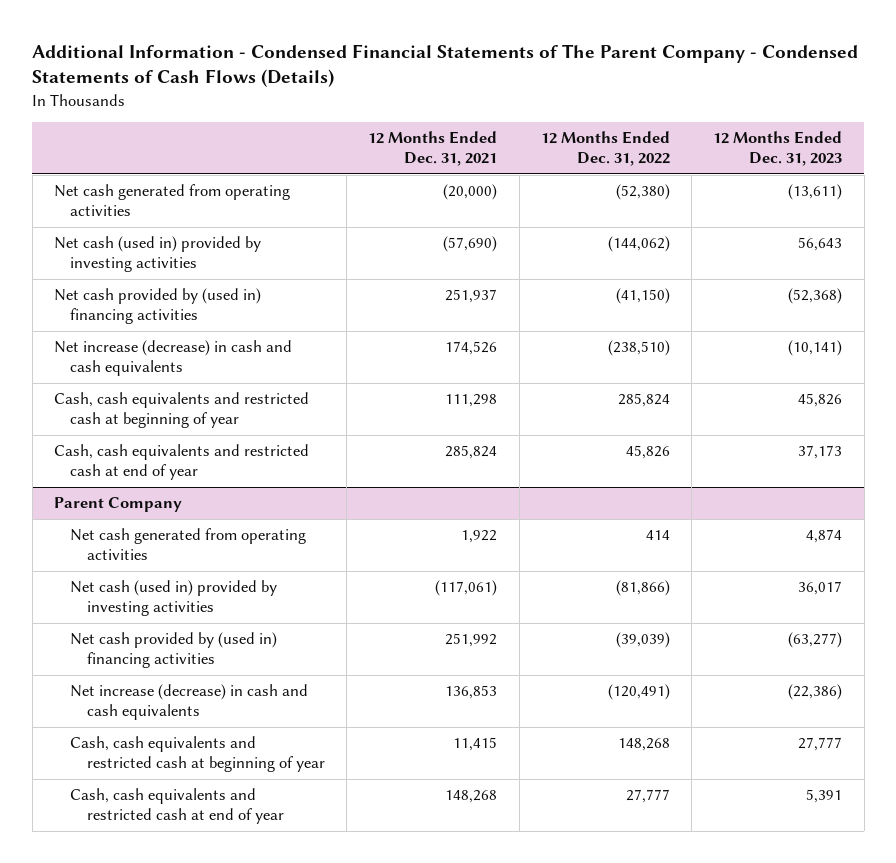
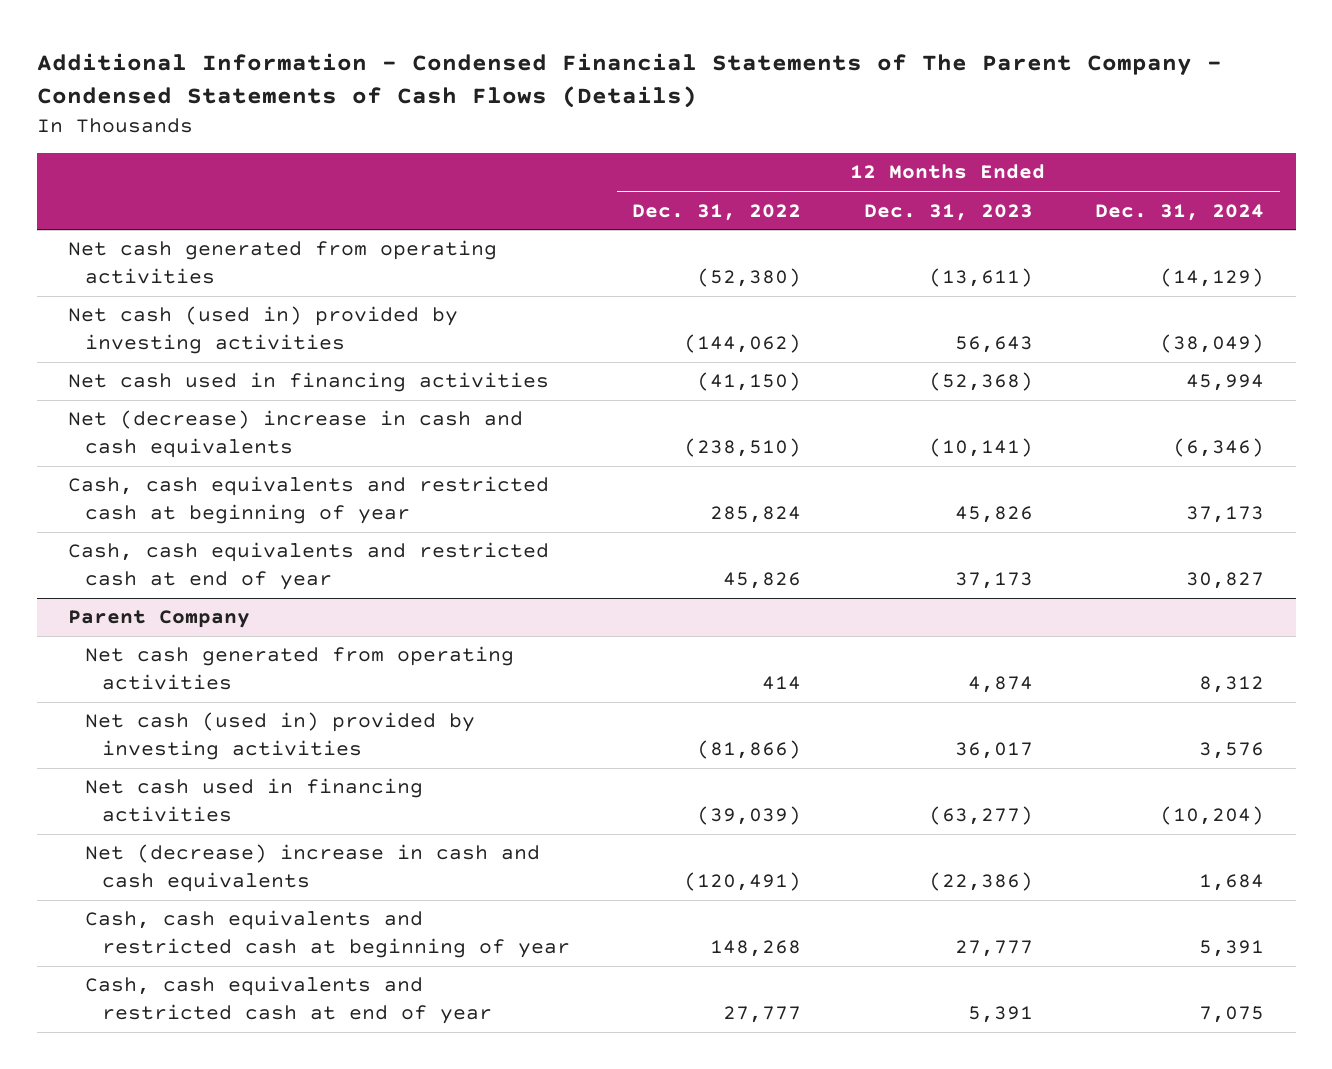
[368,131,498,166] 12 Months Ended Dec. 31, 2021 -> none
none -> [1095,203,1265,221] Dec. 31, 2024
[53,288,261,324] Net cash provided by (used in) financing activities -> [68,372,550,393] Net cash used in financing activities
[53,340,292,376] Net increase (decrease) in cash and cash equivalents -> [68,410,524,459] Net (decrease) increase in cash and cash equivalents
[70,632,278,668] Net cash provided by (used in) financing activities -> [84,778,423,823] Net cash used in financing activities
[70,684,309,720] Net increase (decrease) in cash and cash equivalents -> [84,844,540,893] Net (decrease) increase in cash and cash equivalents

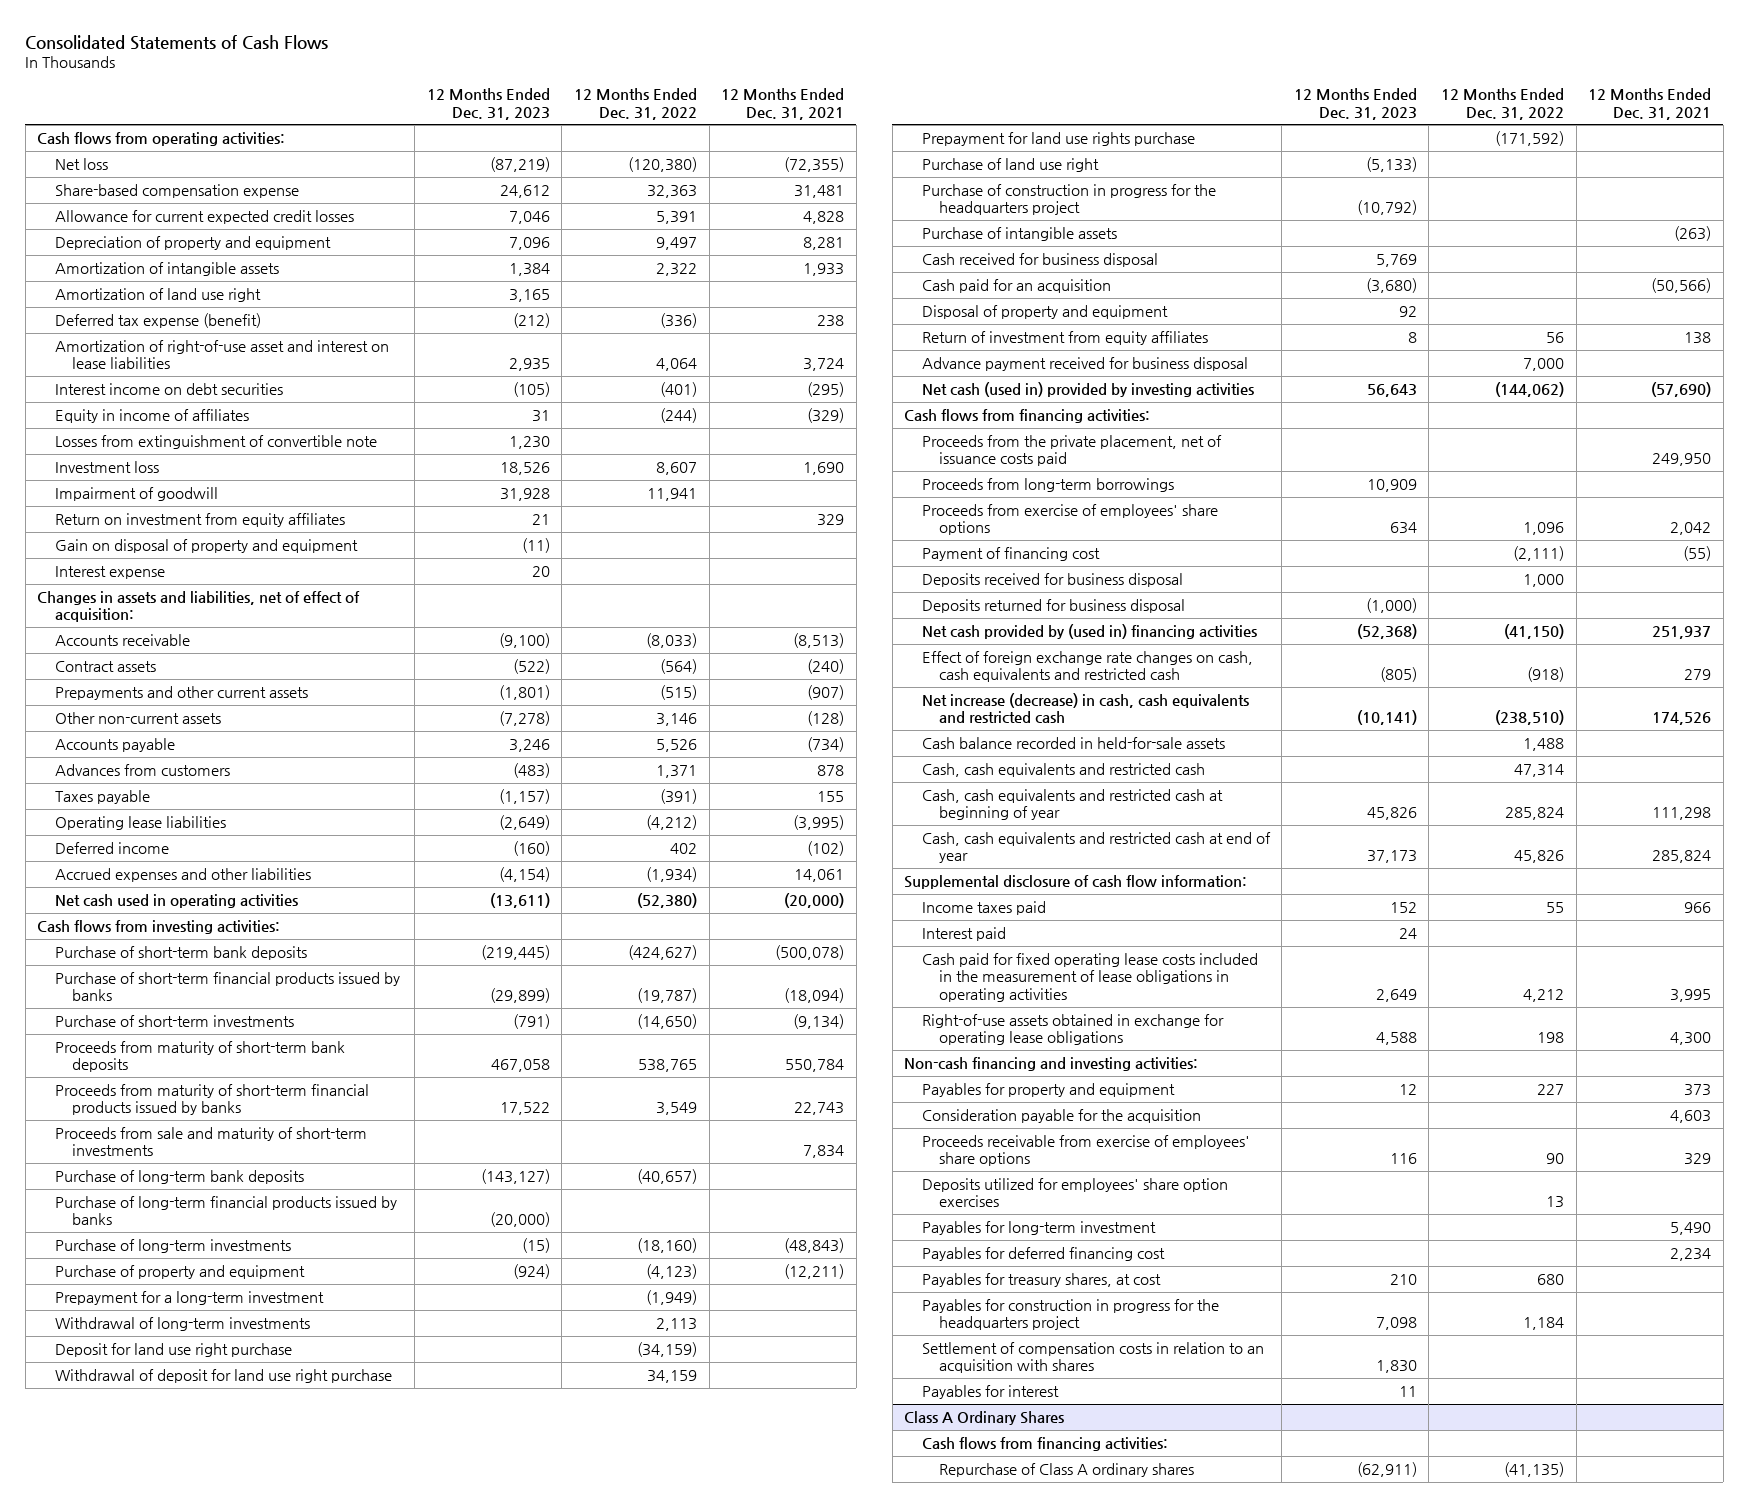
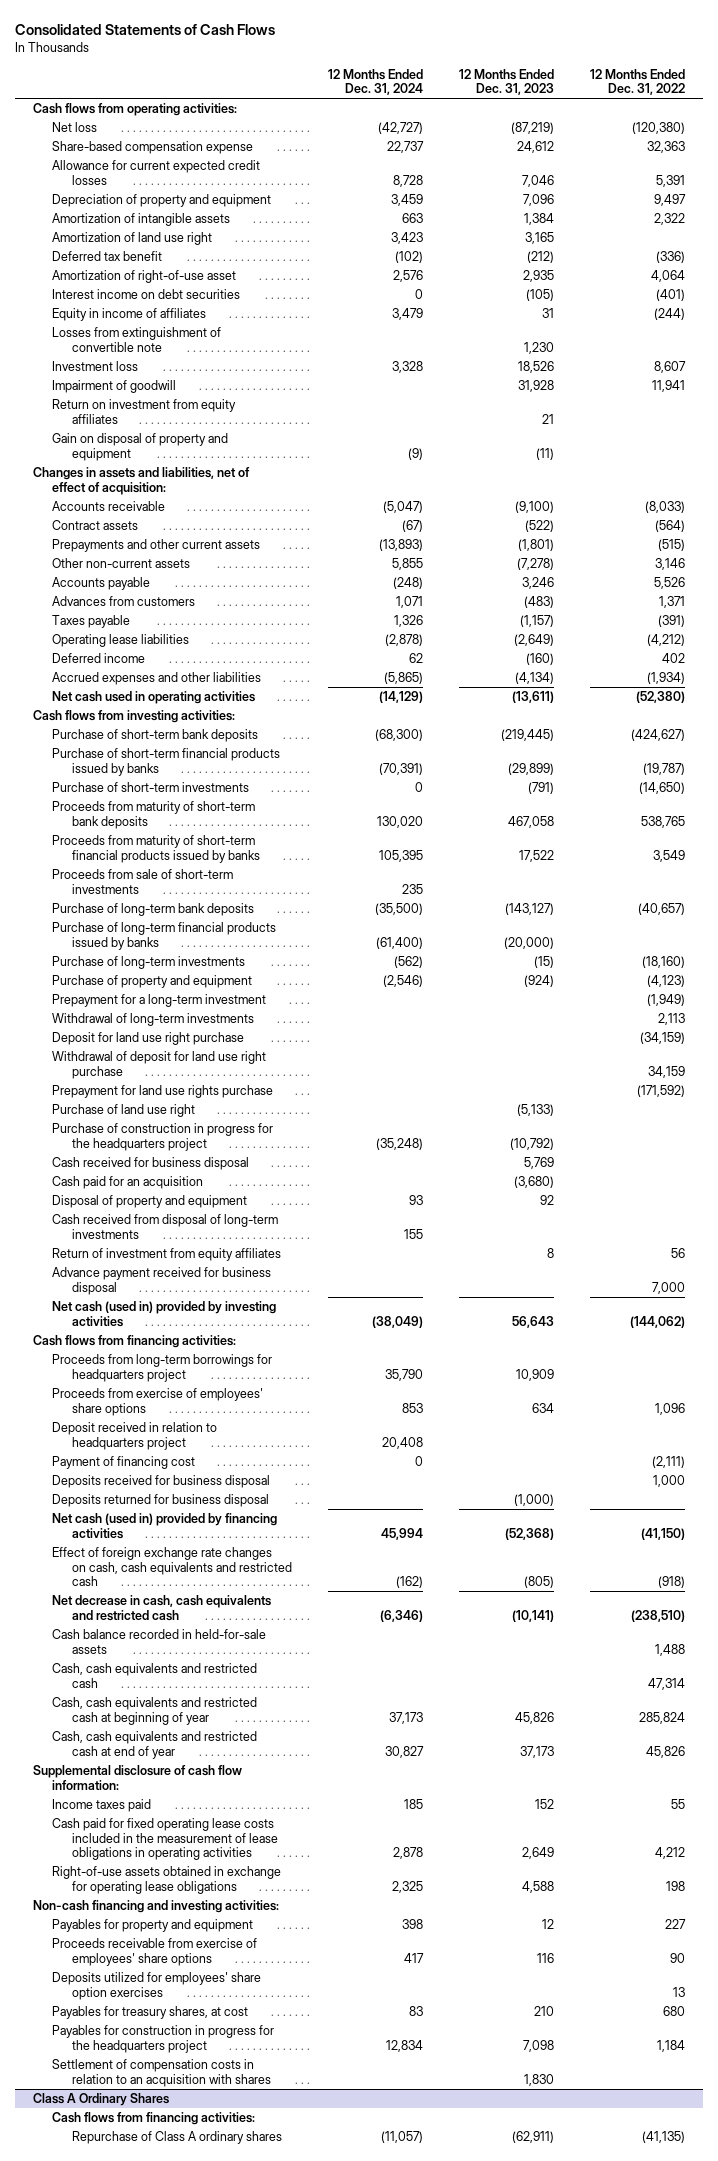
[721,87,845,120] 12 Months Ended Dec. 31, 2021 -> none
none -> [327,68,423,96] 12 Months Ended Dec. 31, 2024
[54,312,261,328] Deferred tax expense (benefit) -> [52,251,163,262] Deferred tax benefit
[54,339,389,370] Amortization of right-of-use asset and interest on lease liabilities -> [52,270,237,284] Amortization of right-of-use asset
[54,565,165,579] Interest expense -> none
[498,866,550,882] (4,154) -> [514,672,554,685] (4,134)
[54,1126,367,1157] Proceeds from sale and maturity of short-term investments -> [52,869,234,894] Proceeds from sale of short-term investments
[921,226,1117,241] Purchase of intangible assets -> none
none -> [52,1214,279,1239] Cash received from disposal of long-term investments
[921,434,1222,467] Proceeds from the private placement, net of issuance costs paid -> none
[921,477,1174,492] Proceeds from long-term borrowings -> [52,1354,273,1382] Proceeds from long-term borrowings for headquarters project
none -> [52,1422,218,1450] Deposit received in relation to headquarters project
[921,623,1257,639] Net cash provided by (used in) financing activities -> [52,1513,278,1539] Net cash (used in) provided by financing activities
[921,692,1249,724] Net increase (decrease) in cash, cash equivalents and restricted cash -> [52,1595,272,1621] Net decrease in cash, cash equivalents and restricted cash
[921,926,1006,941] Interest paid -> none
[921,1108,1201,1123] Consideration payable for the acquisition -> none
[921,1220,1156,1235] Payables for long-term investment -> none
[921,1246,1165,1261] Payables for deferred financing cost -> none
[921,1384,1059,1399] Payables for interest -> none

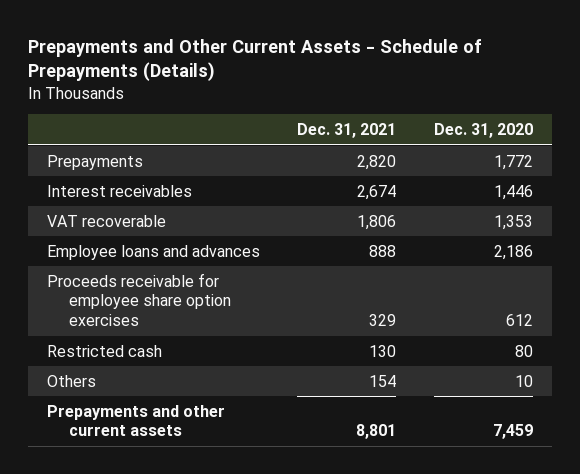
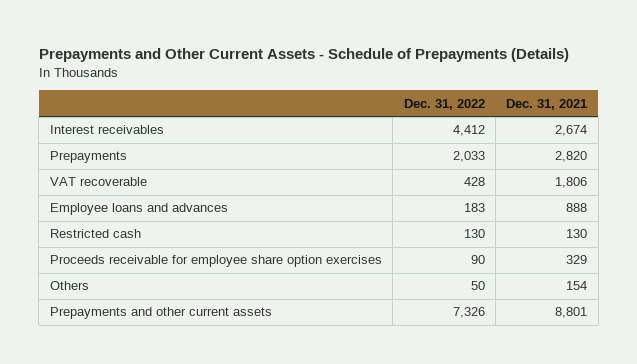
[433,123,533,139] Dec. 31, 2020 -> none
none -> [403,98,485,110] Dec. 31, 2022
[46,154,143,170] Prepayments -> [49,151,127,164] Prepayments
[46,272,231,327] Proceeds receivable for employee share option exercises -> [49,255,382,268] Proceeds receivable for employee share option exercises

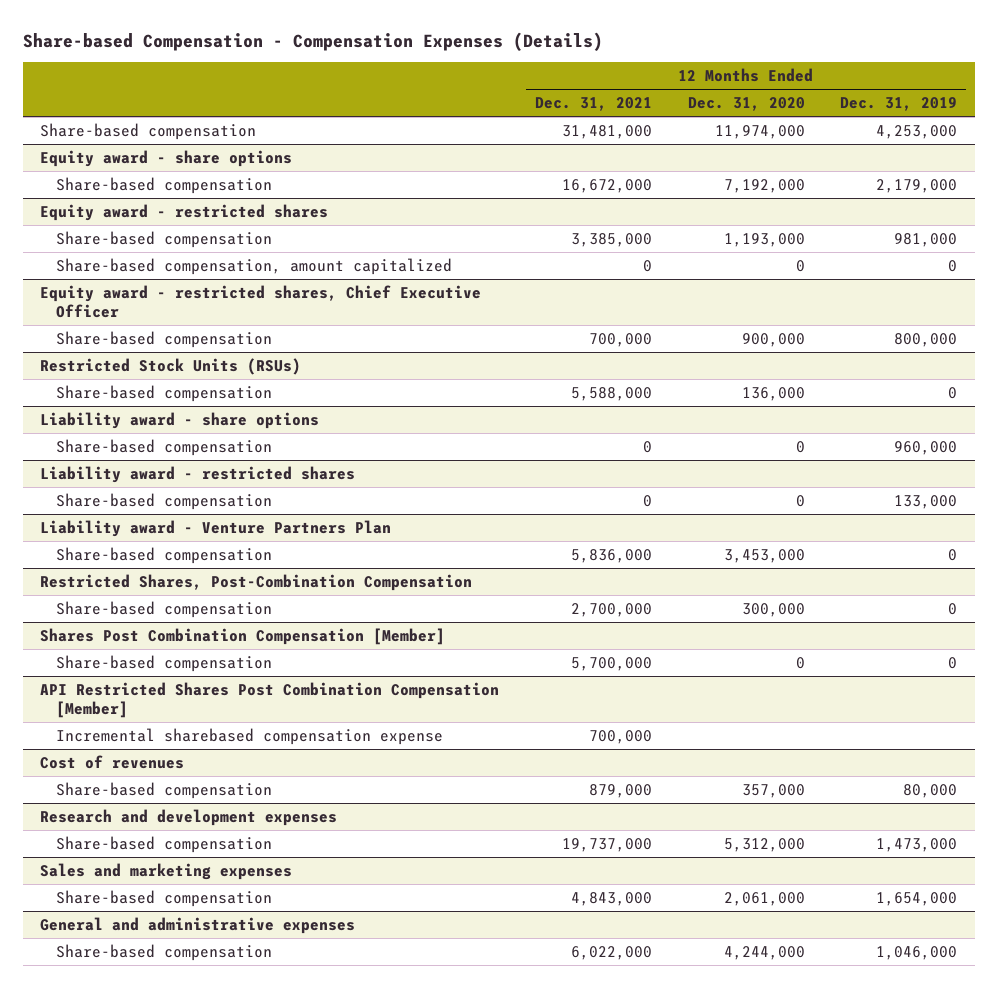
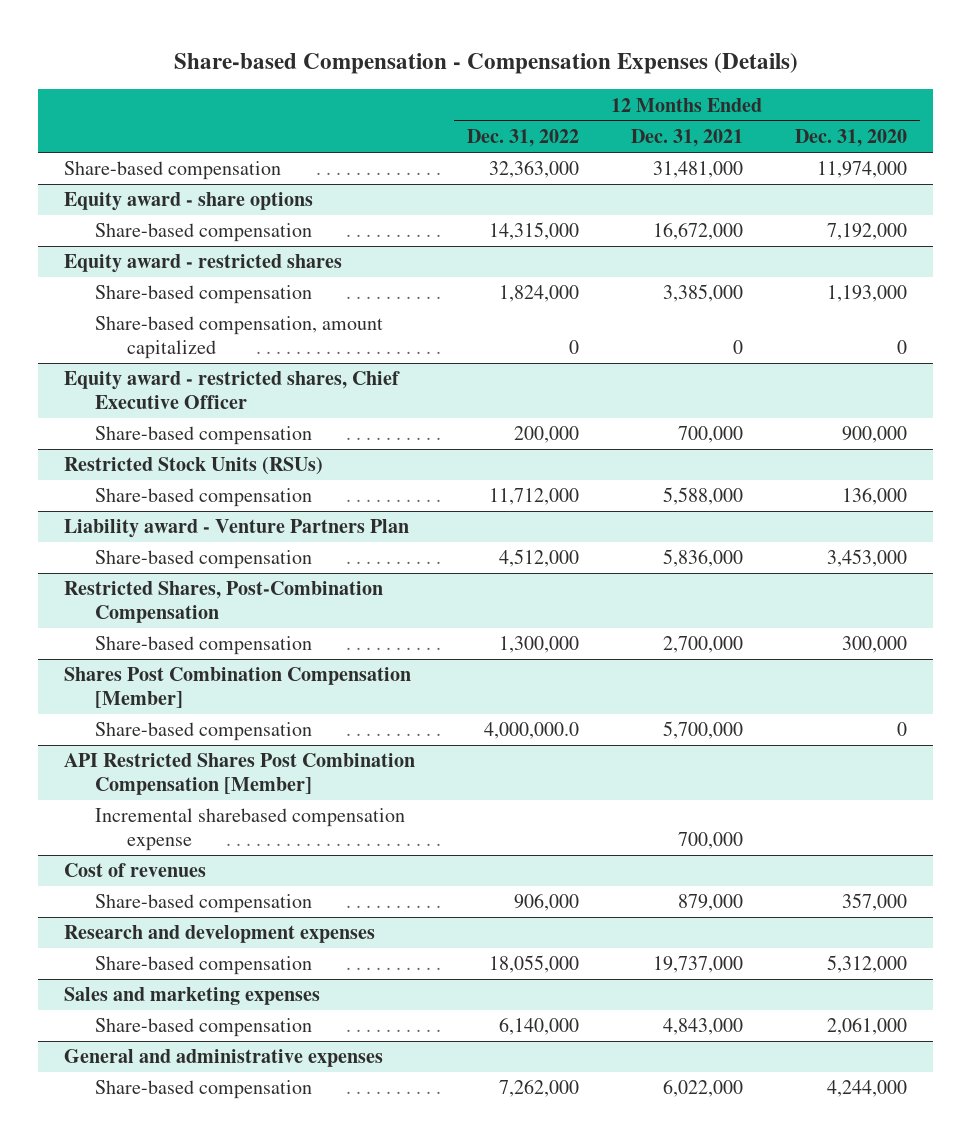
[840,96,958,111] Dec. 31, 2019 -> none
none -> [466,129,579,148] Dec. 31, 2022
[40,411,320,429] Liability award - share options -> none
[56,438,273,456] Share-based compensation -> none
[40,465,356,483] Liability award - restricted shares -> none
[56,492,273,510] Share-based compensation -> none

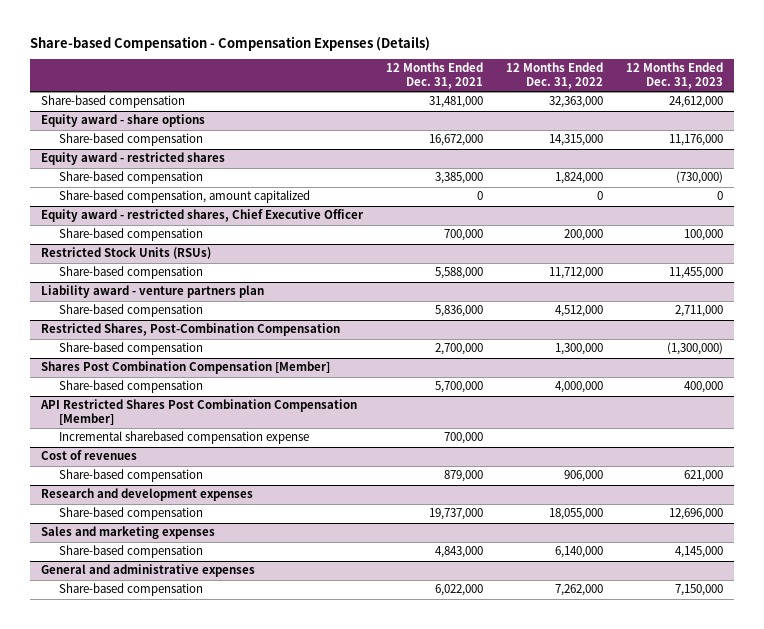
[795,129,908,148] Dec. 31, 2020 -> none
none -> [626,62,724,90] 12 Months Ended Dec. 31, 2023
[63,519,409,539] Liability award - Venture Partners Plan -> [41,285,265,299] Liability award - venture partners plan
[483,722,579,740] 4,000,000.0 -> [555,381,604,394] 4,000,000

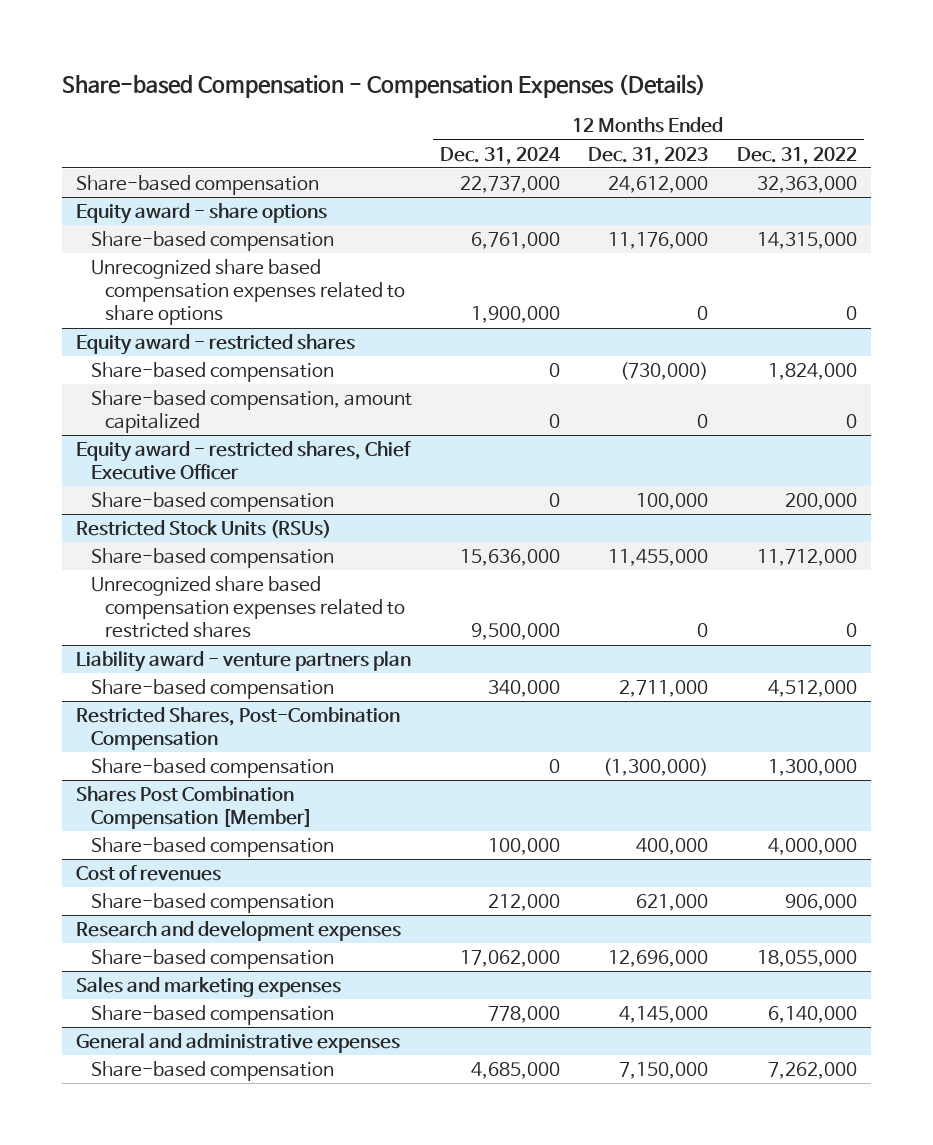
[386,62,484,90] 12 Months Ended Dec. 31, 2021 -> none
none -> [440,146,562,165] Dec. 31, 2024
none -> [90,259,405,326] Unrecognized share based compensation expenses related to share options
none -> [90,576,405,639] Unrecognized share based compensation expenses related to restricted shares
[40,399,358,426] API Restricted Shares Post Combination Compensation [Member] -> none
[58,431,309,445] Incremental sharebased compensation expense -> none

